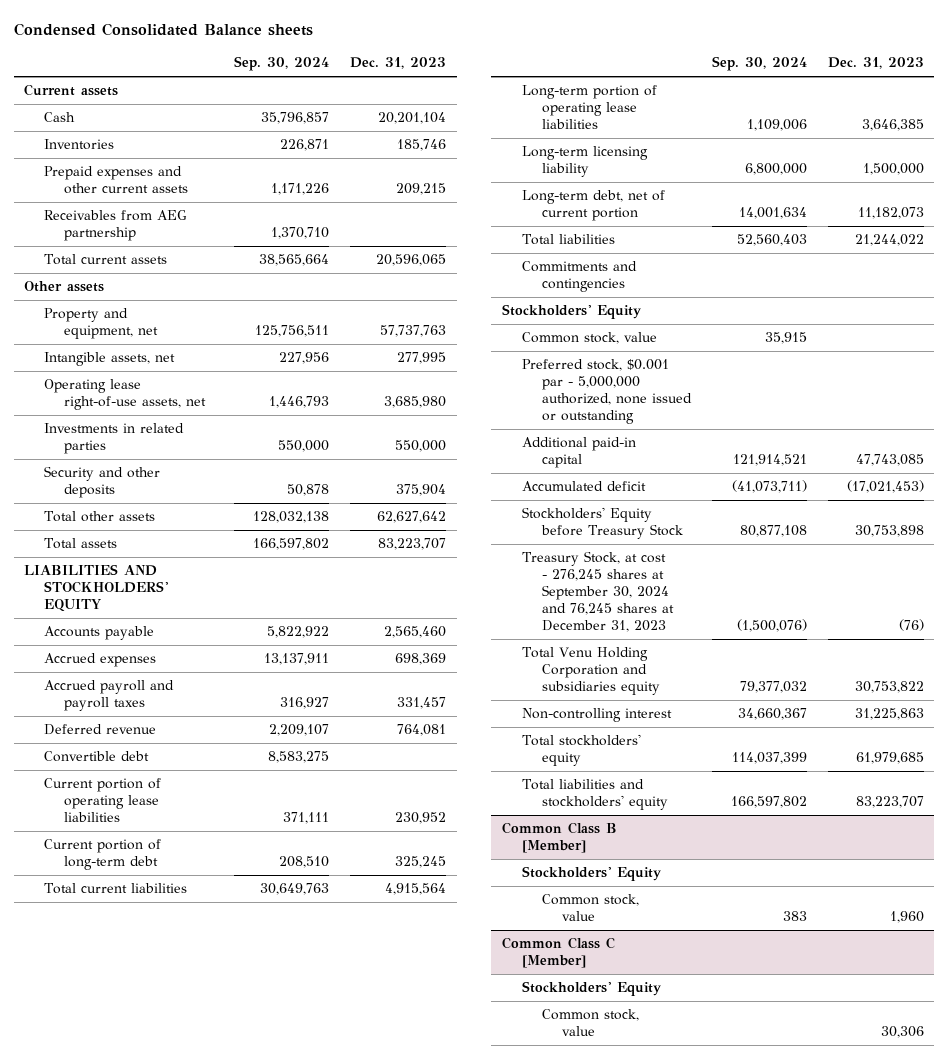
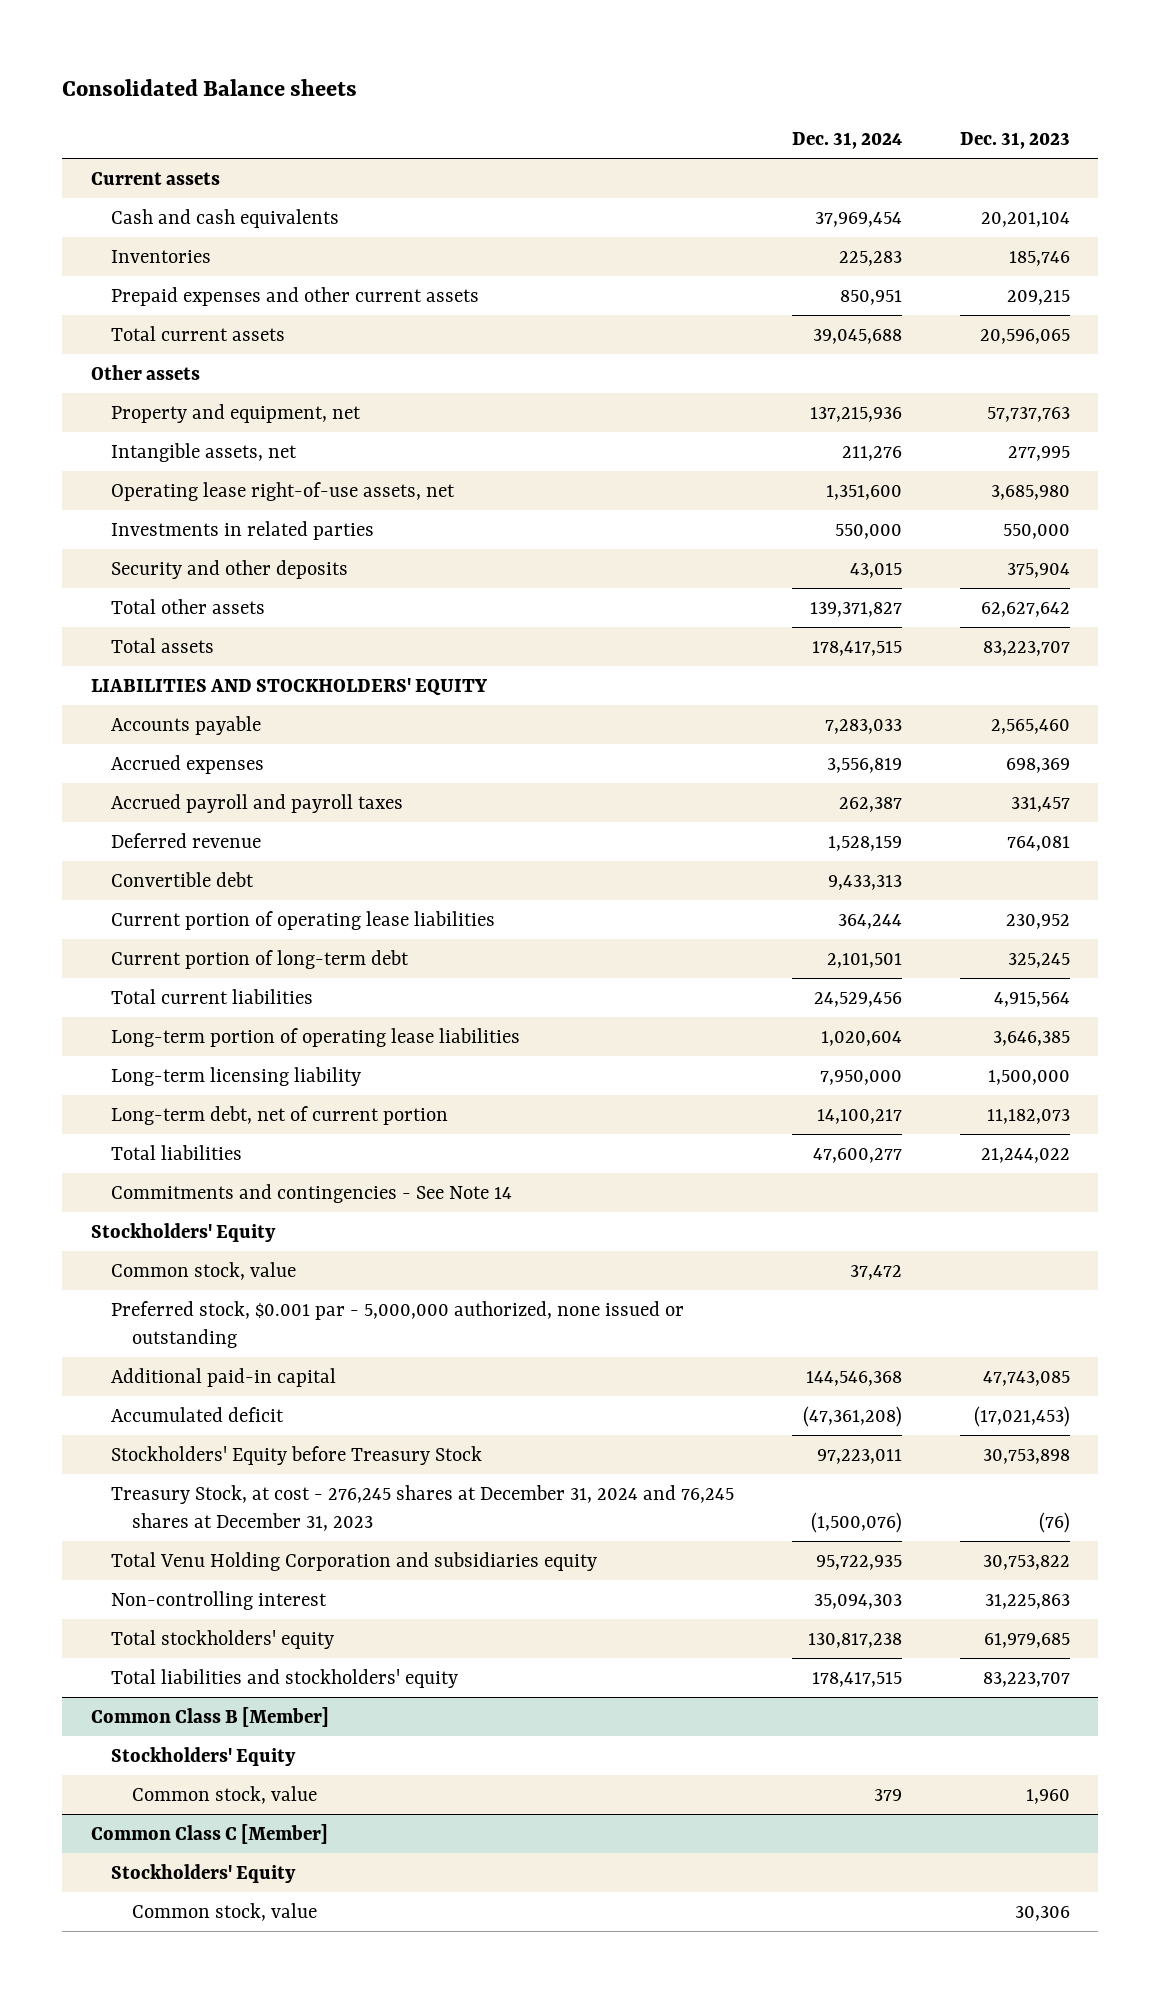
[13,23,313,37] Condensed Consolidated Balance sheets -> [61,79,357,97] Consolidated Balance sheets
[234,56,330,72] Sep. 30, 2024 -> none
none -> [791,131,902,149] Dec. 31, 2024
[44,112,76,123] Cash -> [111,209,340,229] Cash and cash equivalents
[44,210,188,242] Receivables from AEG partnership -> none
[521,261,637,293] Commitments and contingencies -> [111,1184,513,1204] Commitments and contingencies - See Note 14
[521,551,674,633] Treasury Stock, at cost - 276,245 shares at September 30, 2024 and 76,245 shares at December 31, 2023 -> [111,1485,735,1532] Treasury Stock, at cost - 276,245 shares at December 31, 2024 and 76,245 shares at December 31, 2023

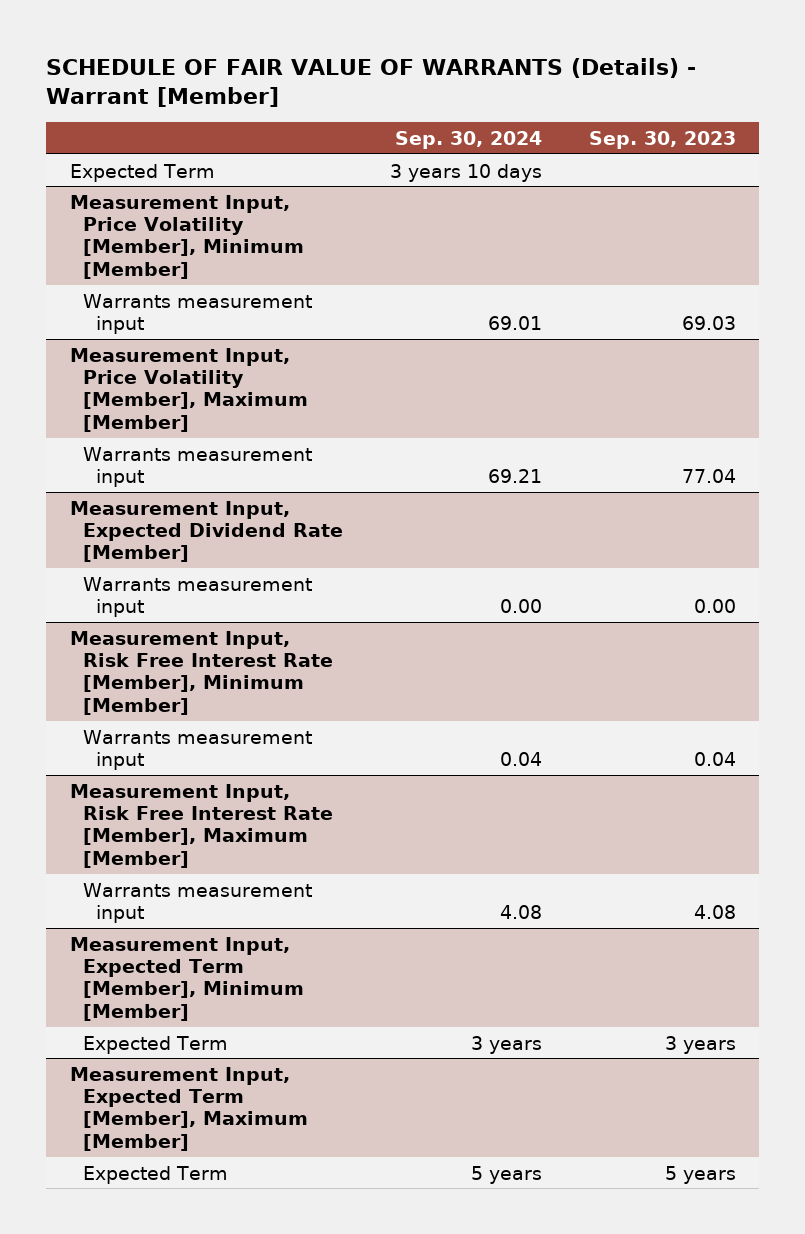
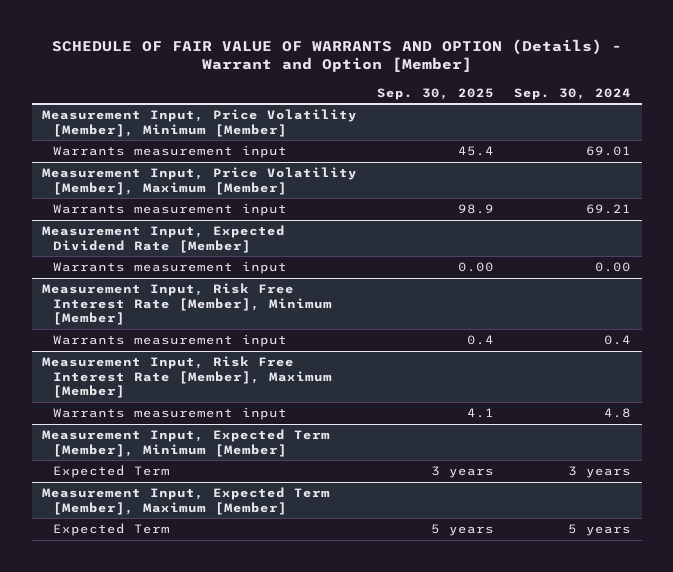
[46,57,697,107] SCHEDULE OF FAIR VALUE OF WARRANTS (Details) - Warrant [Member] -> [51,38,622,73] SCHEDULE OF FAIR VALUE OF WARRANTS AND OPTION (Details) - Warrant and Option [Member]
[588,130,736,149] Sep. 30, 2023 -> none
none -> [377,87,495,100] Sep. 30, 2025
[69,163,215,182] Expected Term -> none
[499,751,542,766] 0.04 -> [604,335,632,346] 0.4
[499,904,542,919] 4.08 -> [604,408,632,419] 4.8

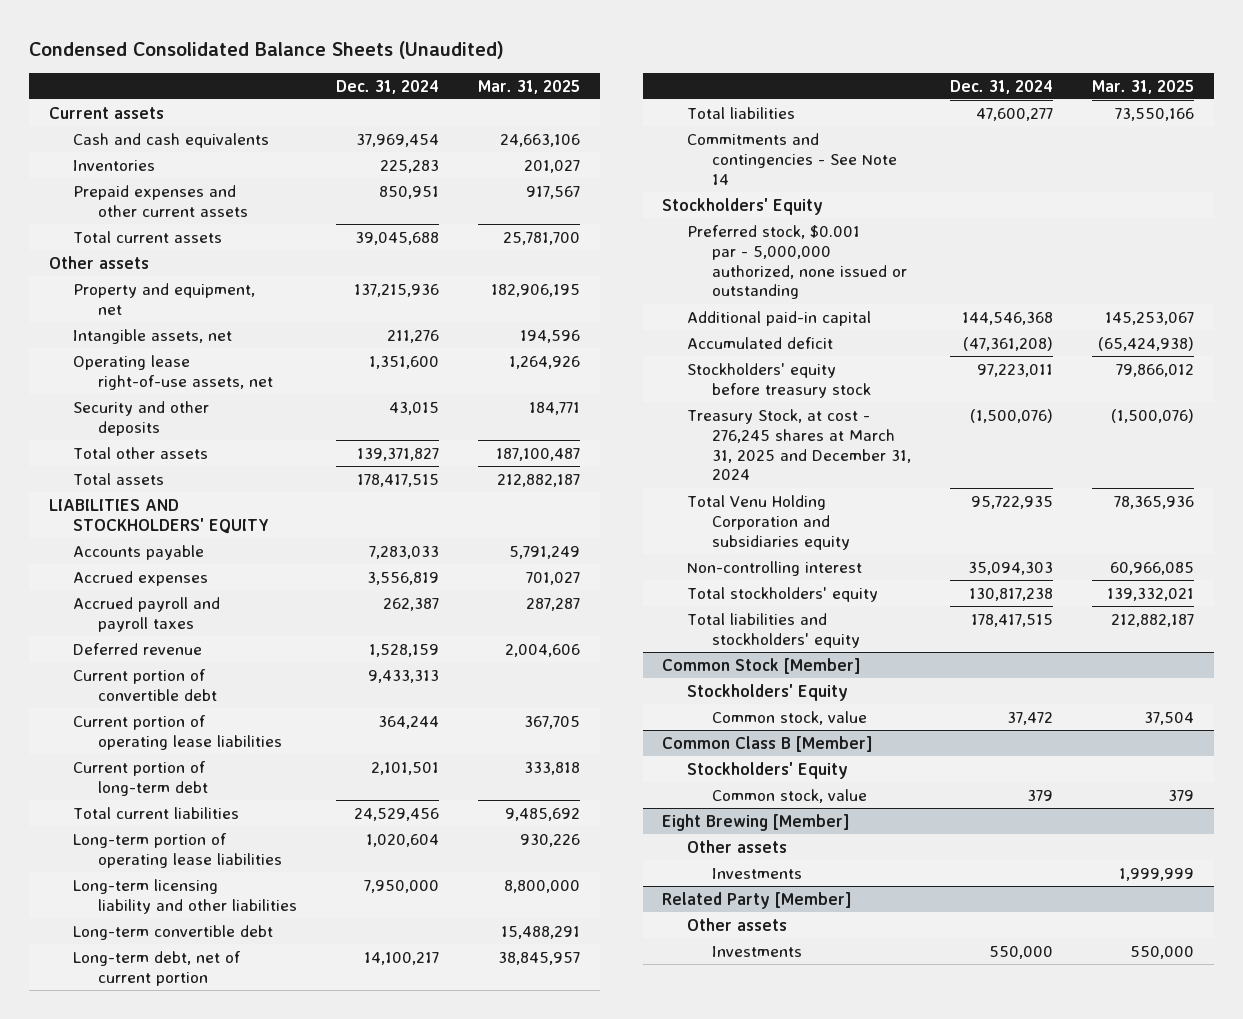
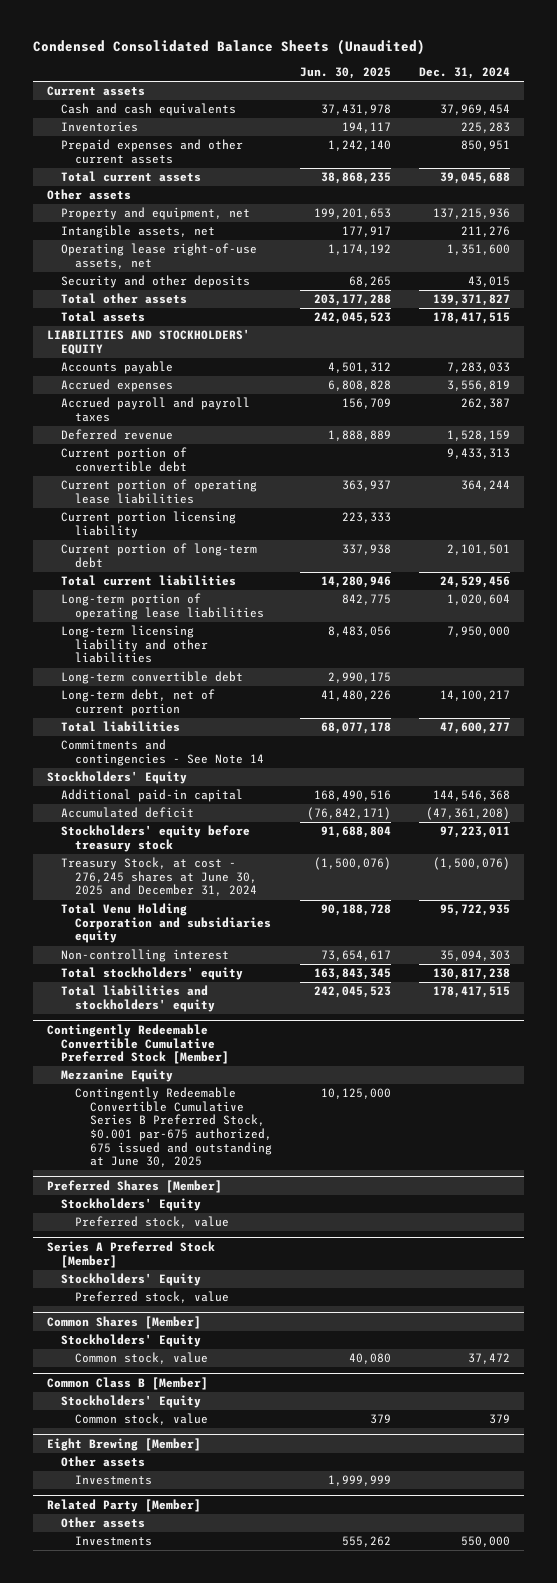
[478,79,581,94] Mar. 31, 2025 -> none
none -> [299,67,391,80] Jun. 30, 2025
none -> [61,511,237,538] Current portion licensing liability
[686,224,907,300] Preferred stock, $0.001 par - 5,000,000 authorized, none issued or outstanding -> none
[686,408,911,481] Treasury Stock, at cost - 276,245 shares at March 31, 2025 and December 31, 2024 -> [61,857,258,897] Treasury Stock, at cost - 276,245 shares at June 30, 2025 and December 31, 2024
[662,657,862,674] Common Stock [Member] -> none
none -> [46,1024,230,1065] Contingently Redeemable Convertible Cumulative Preferred Stock [Member]
none -> [61,1069,174,1083] Mezzanine Equity
none -> [75,1087,272,1168] Contingently Redeemable Convertible Cumulative Series B Preferred Stock, $0.001 par-675 authorized, 675 issued and outstanding at June 30, 2025
none -> [46,1180,222,1194] Preferred Shares [Member]
none -> [75,1216,230,1229] Preferred stock, value
none -> [46,1241,215,1268] Series A Preferred Stock [Member]
none -> [61,1273,202,1287] Stockholders' Equity
none -> [75,1291,230,1304] Preferred stock, value
none -> [46,1316,201,1330] Common Shares [Member]
none -> [61,1334,202,1348] Stockholders' Equity

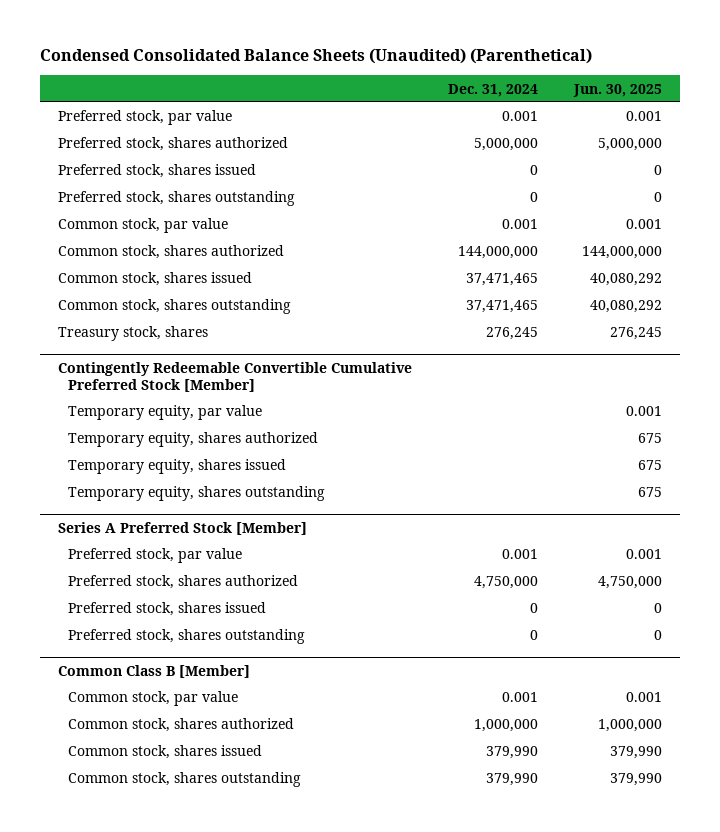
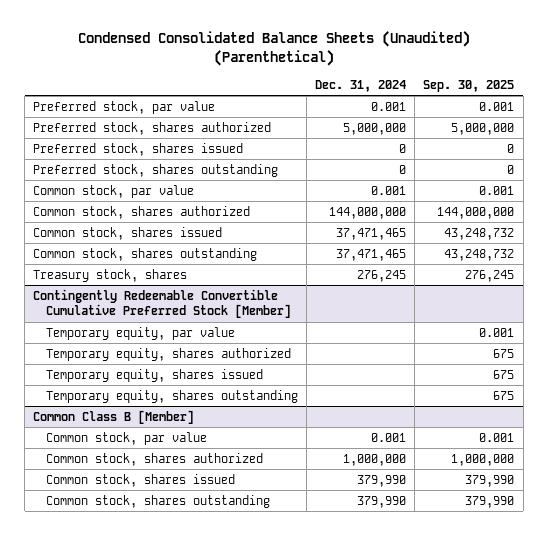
[573,83,663,97] Jun. 30, 2025 -> none
none -> [423,79,515,92] Sep. 30, 2025
[57,521,307,535] Series A Preferred Stock [Member] -> none
[67,548,242,564] Preferred stock, par value -> none
[67,575,298,590] Preferred stock, shares authorized -> none
[67,602,266,617] Preferred stock, shares issued -> none
[67,629,305,645] Preferred stock, shares outstanding -> none

